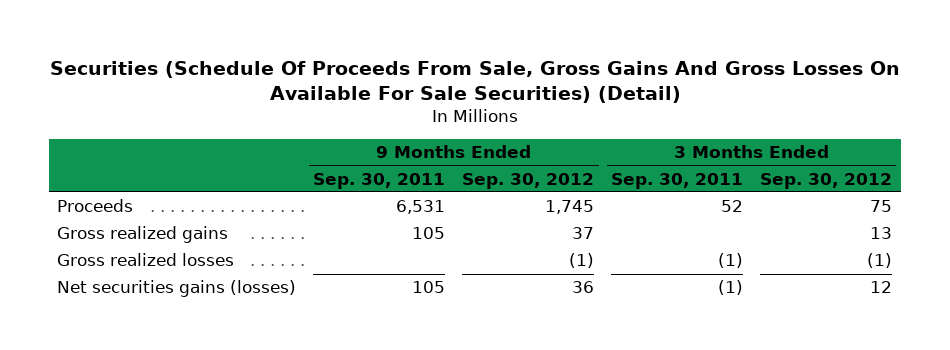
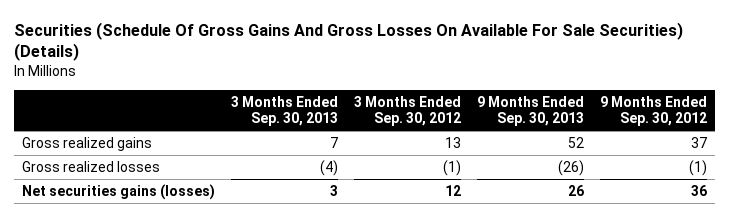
[49,60,900,104] Securities (Schedule Of Proceeds From Sale, Gross Gains And Gross Losses On Available For Sale Securities) (Detail) -> [14,21,684,62] Securities (Schedule Of Gross Gains And Gross Losses On Available For Sale Securities) (Details)
[313,172,446,189] Sep. 30, 2011 -> none
[611,172,744,189] Sep. 30, 2011 -> none
none -> [231,95,339,127] 3 Months Ended Sep. 30, 2013
none -> [477,95,585,127] 9 Months Ended Sep. 30, 2013
[57,199,134,213] Proceeds -> none

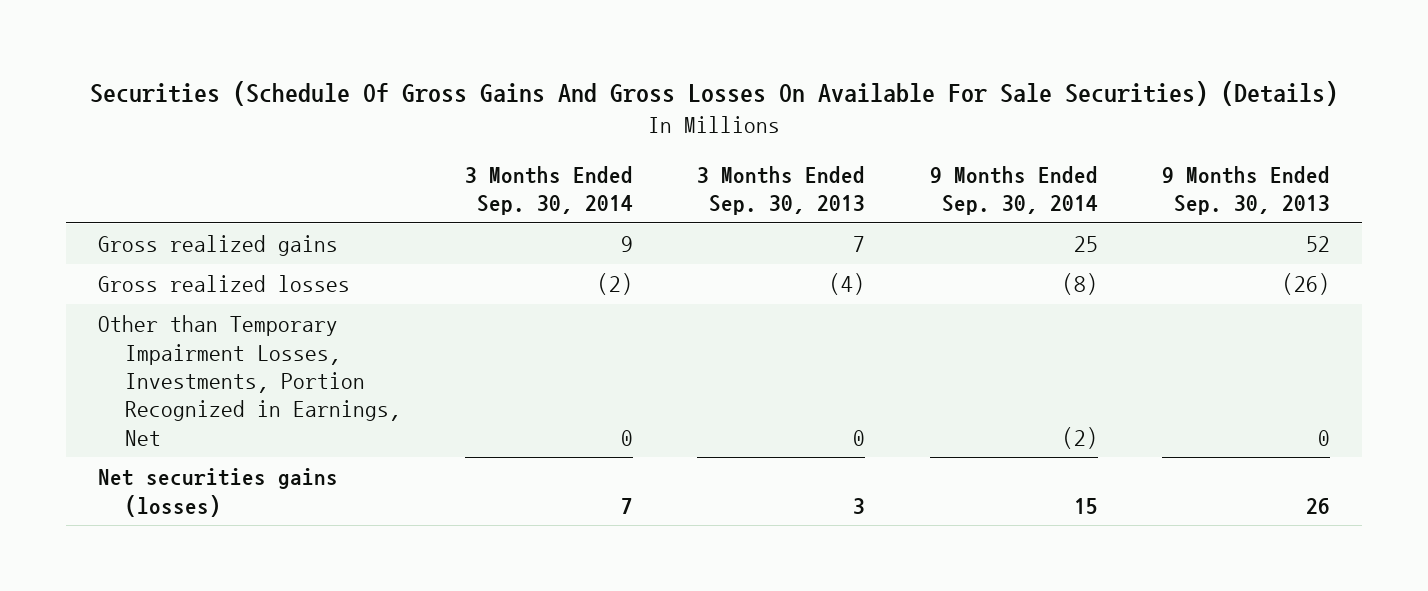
[354,95,462,127] 3 Months Ended Sep. 30, 2012 -> none
[599,95,707,127] 9 Months Ended Sep. 30, 2012 -> none
none -> [465,165,634,215] 3 Months Ended Sep. 30, 2014
none -> [929,165,1098,215] 9 Months Ended Sep. 30, 2014
none -> [98,315,401,446] Other than Temporary Impairment Losses, Investments, Portion Recognized in Earnings, Net

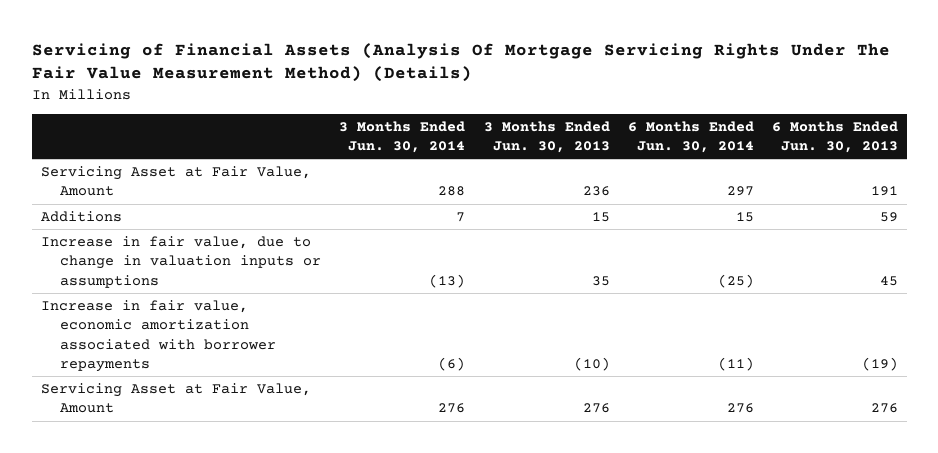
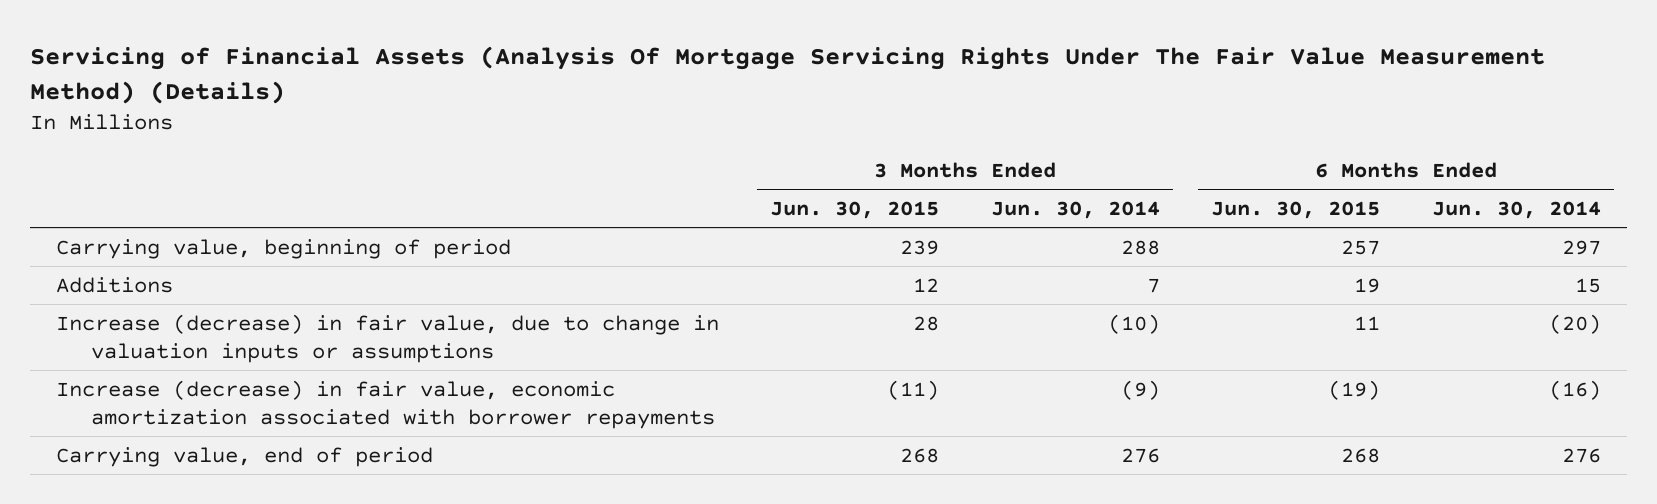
[483,120,610,153] 3 Months Ended Jun. 30, 2013 -> none
[771,120,898,153] 6 Months Ended Jun. 30, 2013 -> none
none -> [770,200,940,219] Jun. 30, 2015
none -> [1211,200,1381,219] Jun. 30, 2015
[40,165,311,197] Servicing Asset at Fair Value, Amount -> [55,238,511,259] Carrying value, beginning of period
[40,235,322,288] Increase in fair value, due to change in valuation inputs or assumptions -> [55,313,719,364] Increase (decrease) in fair value, due to change in valuation inputs or assumptions
[429,273,466,288] (13) -> [1107,313,1160,334] (10)
[717,273,754,288] (25) -> [1548,313,1601,334] (20)
[40,299,277,373] Increase in fair value, economic amortization associated with borrower repayments -> [55,379,716,430] Increase (decrease) in fair value, economic amortization associated with borrower repayments
[438,357,466,372] (6) -> [1120,379,1160,400] (9)
[717,357,754,372] (11) -> [1548,379,1601,400] (16)
[40,382,311,414] Servicing Asset at Fair Value, Amount -> [55,446,433,467] Carrying value, end of period

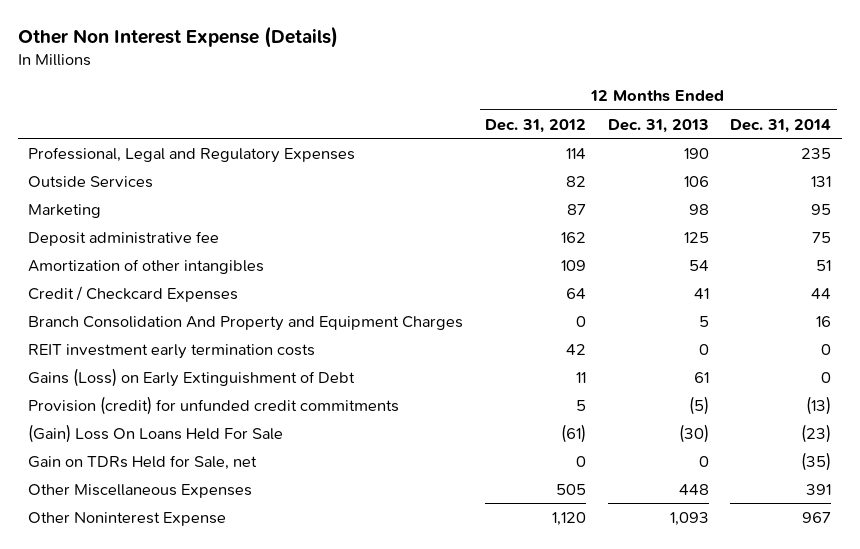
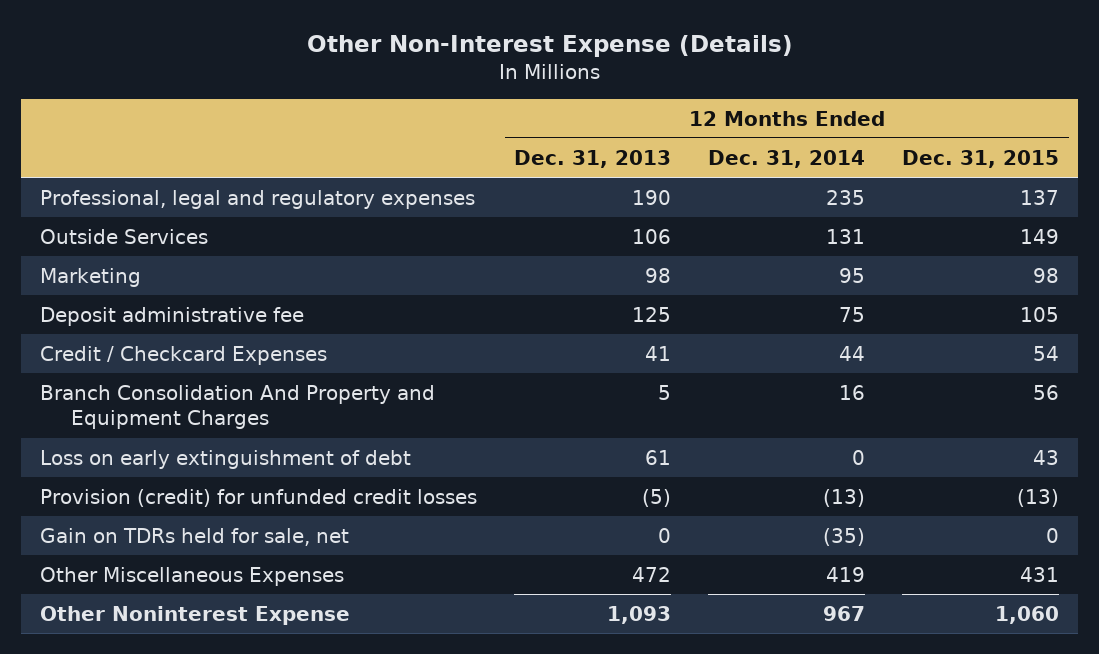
[17,26,338,49] Other Non Interest Expense (Details) -> [306,35,793,58] Other Non-Interest Expense (Details)
[485,118,587,133] Dec. 31, 2012 -> none
none -> [902,149,1060,168] Dec. 31, 2015
[28,146,356,163] Professional, Legal and Regulatory Expenses -> [40,189,476,209] Professional, legal and regulatory expenses
[28,258,265,274] Amortization of other intangibles -> none
[28,343,316,359] REIT investment early termination costs -> none
[28,423,284,443] (Gain) Loss On Loans Held For Sale -> none
[28,367,356,387] Gains (Loss) on Early Extinguishment of Debt -> [40,449,412,469] Loss on early extinguishment of debt
[28,395,400,415] Provision (credit) for unfunded credit commitments -> [40,488,478,507] Provision (credit) for unfunded credit losses
[28,454,258,470] Gain on TDRs Held for Sale, net -> [40,527,350,546] Gain on TDRs held for sale, net
[678,483,709,495] 448 -> [632,566,672,582] 472
[806,483,832,495] 391 -> [826,566,866,582] 419

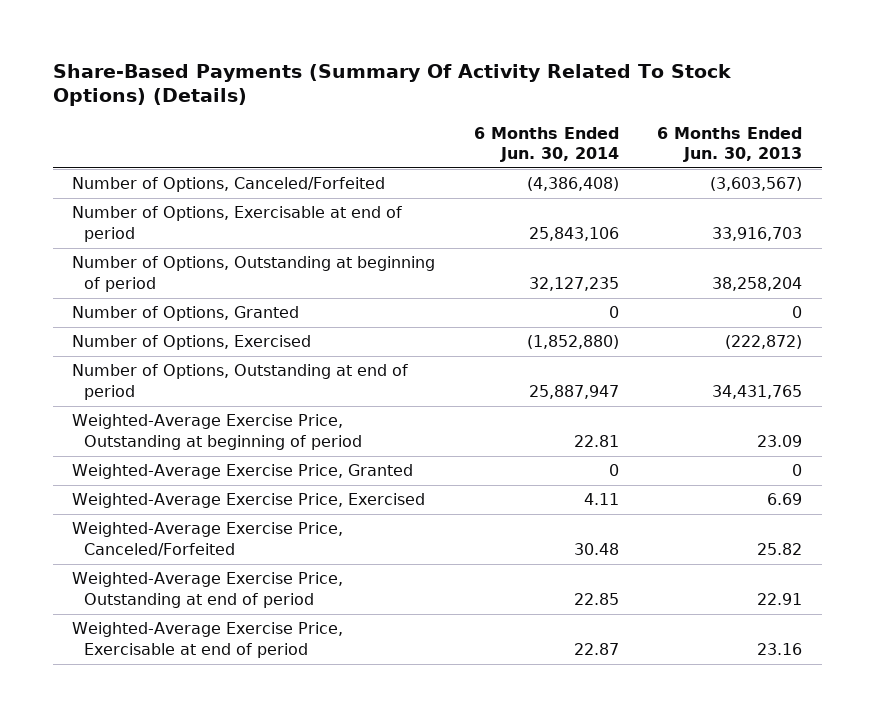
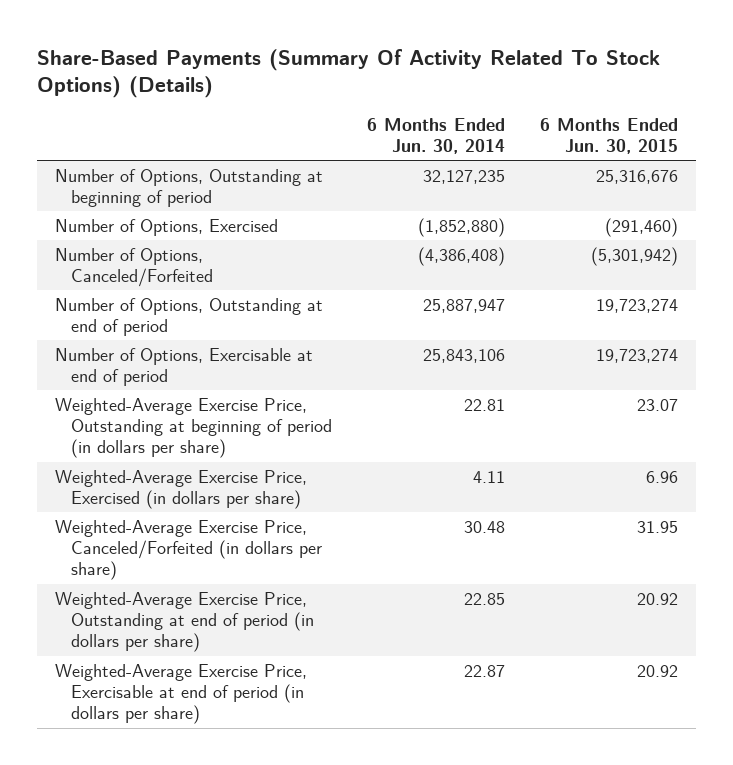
[657,126,803,163] 6 Months Ended Jun. 30, 2013 -> none
none -> [540,117,679,155] 6 Months Ended Jun. 30, 2015
[71,306,299,322] Number of Options, Granted -> none
[71,177,385,193] Number of Options, Canceled/Forfeited -> [54,247,213,288] Number of Options, Canceled/Forfeited
[71,464,413,480] Weighted-Average Exercise Price, Granted -> none
[71,206,402,242] Number of Options, Exercisable at end of period -> [54,347,313,387] Number of Options, Exercisable at end of period
[71,414,362,450] Weighted-Average Exercise Price, Outstanding at beginning of period -> [54,397,332,459] Weighted-Average Exercise Price, Outstanding at beginning of period (in dollars per share)
[71,493,425,509] Weighted-Average Exercise Price, Exercised -> [54,469,307,510] Weighted-Average Exercise Price, Exercised (in dollars per share)
[71,522,343,556] Weighted-Average Exercise Price, Canceled/Forfeited -> [54,519,322,581] Weighted-Average Exercise Price, Canceled/Forfeited (in dollars per share)
[71,572,343,608] Weighted-Average Exercise Price, Outstanding at end of period -> [54,591,314,653] Weighted-Average Exercise Price, Outstanding at end of period (in dollars per share)
[71,622,343,658] Weighted-Average Exercise Price, Exercisable at end of period -> [54,663,307,725] Weighted-Average Exercise Price, Exercisable at end of period (in dollars per share)

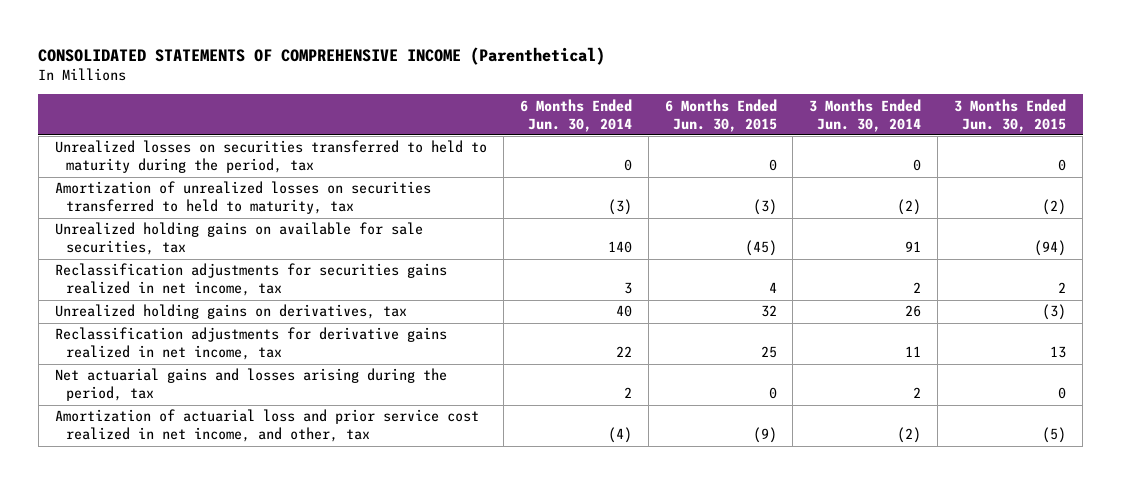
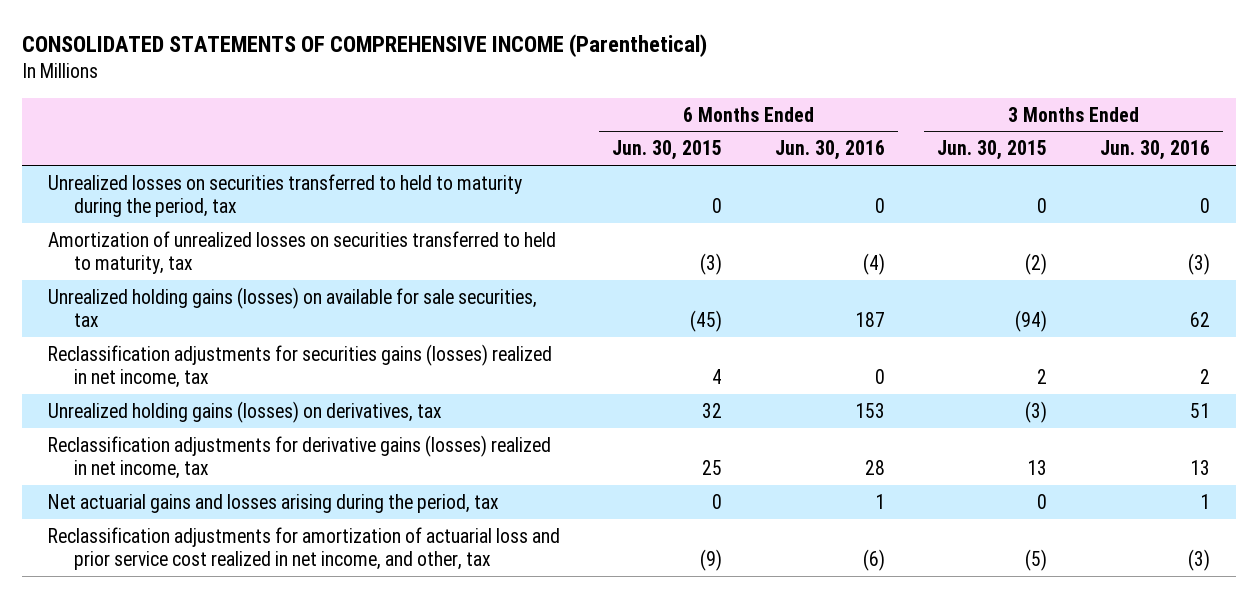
[519,98,632,132] 6 Months Ended Jun. 30, 2014 -> none
[809,98,922,132] 3 Months Ended Jun. 30, 2014 -> none
none -> [774,140,885,161] Jun. 30, 2016
none -> [1099,140,1210,161] Jun. 30, 2016
[54,222,423,256] Unrealized holding gains on available for sale securities, tax -> [47,286,537,328] Unrealized holding gains (losses) on available for sale securities, tax
[54,263,447,297] Reclassification adjustments for securities gains realized in net income, tax -> [47,343,552,389] Reclassification adjustments for securities gains (losses) realized in net income, tax
[54,304,407,320] Unrealized holding gains on derivatives, tax -> [47,400,442,423] Unrealized holding gains (losses) on derivatives, tax
[54,327,447,361] Reclassification adjustments for derivative gains realized in net income, tax -> [47,434,551,480] Reclassification adjustments for derivative gains (losses) realized in net income, tax
[54,409,479,443] Amortization of actuarial loss and prior service cost realized in net income, and other, tax -> [47,526,560,571] Reclassification adjustments for amortization of actuarial loss and prior service cost realized in net income, and other, tax

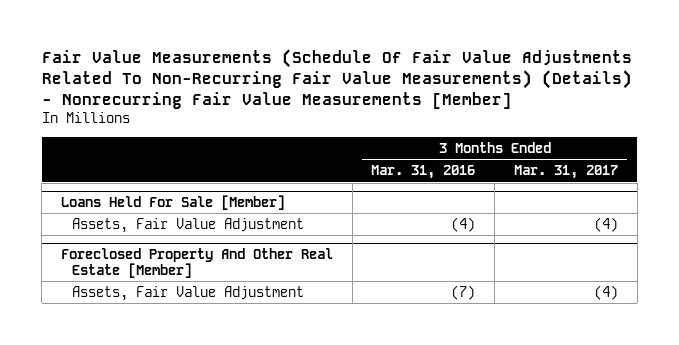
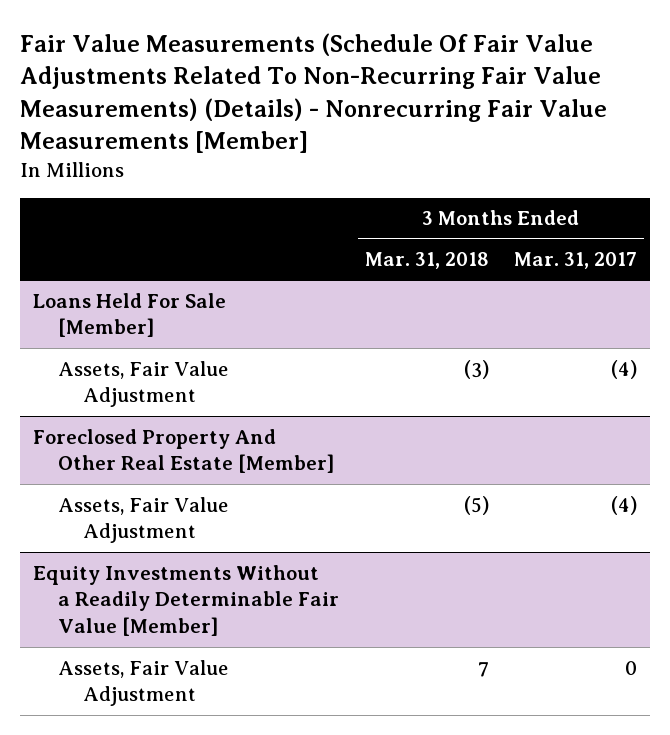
[371,165,476,180] Mar. 31, 2016 -> none
none -> [364,252,489,270] Mar. 31, 2018
none -> [32,564,340,637] Equity Investments Without a Readily Determinable Fair Value [Member]
none -> [58,659,230,707] Assets, Fair Value Adjustment

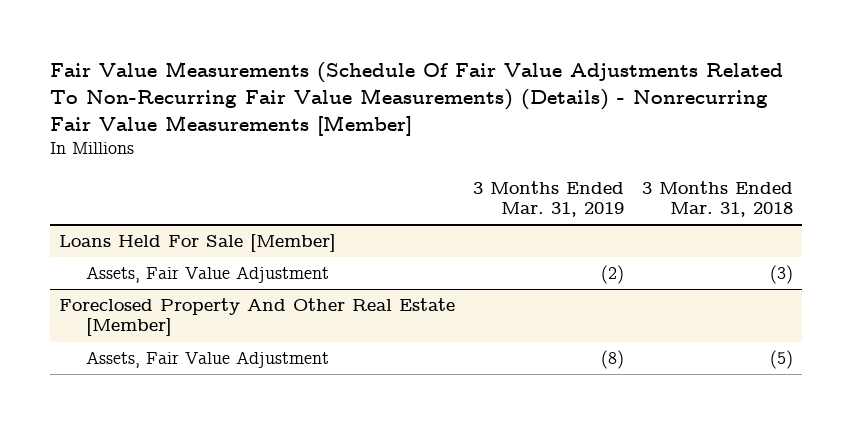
[514,252,638,270] Mar. 31, 2017 -> none
none -> [473,180,625,217] 3 Months Ended Mar. 31, 2019
[32,564,340,637] Equity Investments Without a Readily Determinable Fair Value [Member] -> none
[58,659,230,707] Assets, Fair Value Adjustment -> none

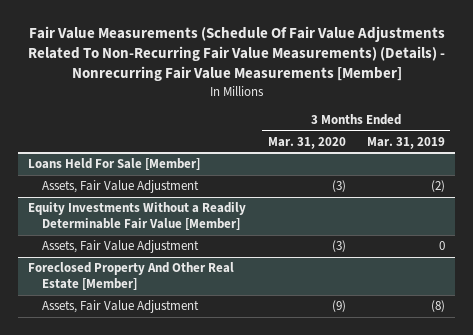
[642,180,794,217] 3 Months Ended Mar. 31, 2018 -> none
none -> [267,136,346,149] Mar. 31, 2020
none -> [28,202,247,231] Equity Investments Without a Readily Determinable Fair Value [Member]
none -> [41,240,199,254] Assets, Fair Value Adjustment

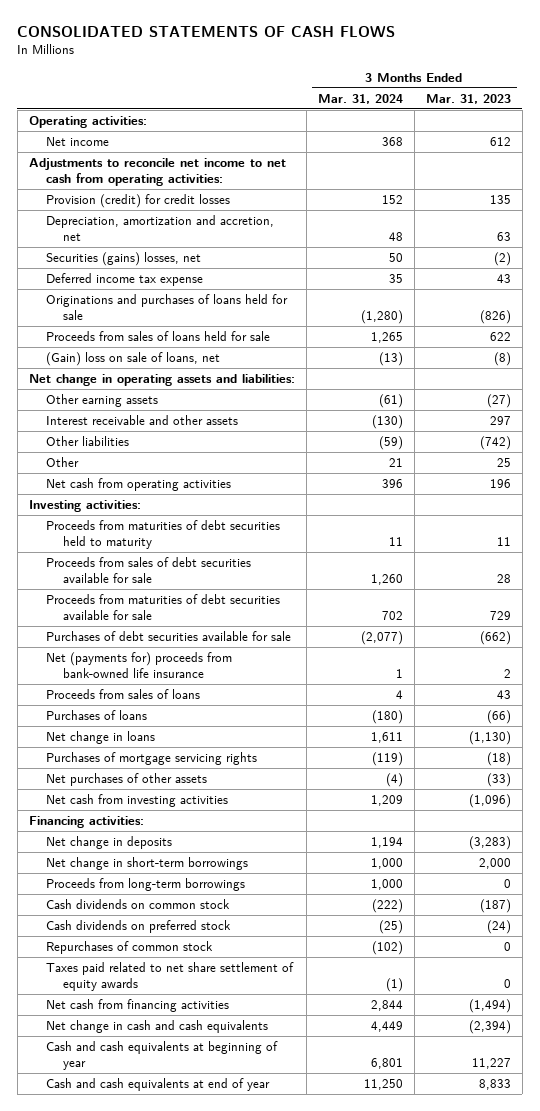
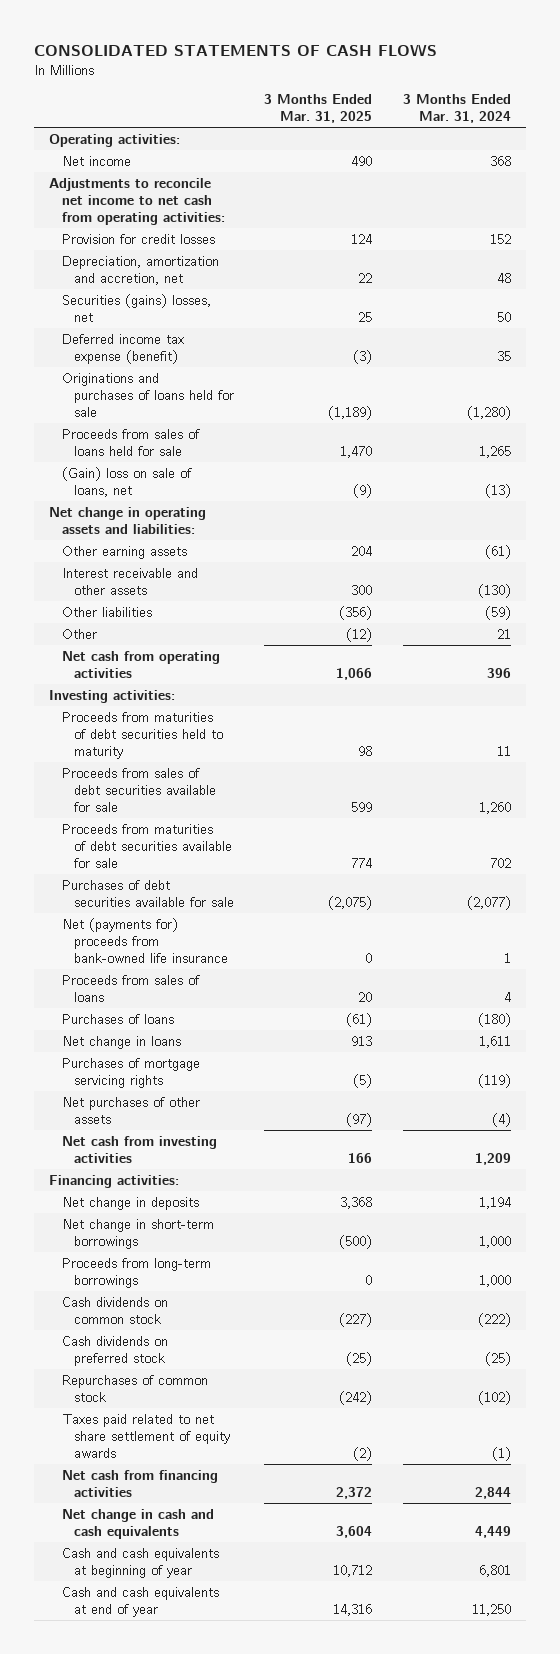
[425,93,511,104] Mar. 31, 2023 -> none
none -> [264,94,373,124] 3 Months Ended Mar. 31, 2025
[45,193,230,208] Provision (credit) for credit losses -> [61,233,215,244] Provision for credit losses
[45,272,203,286] Deferred income tax expense -> [61,333,184,364] Deferred income tax expense (benefit)

